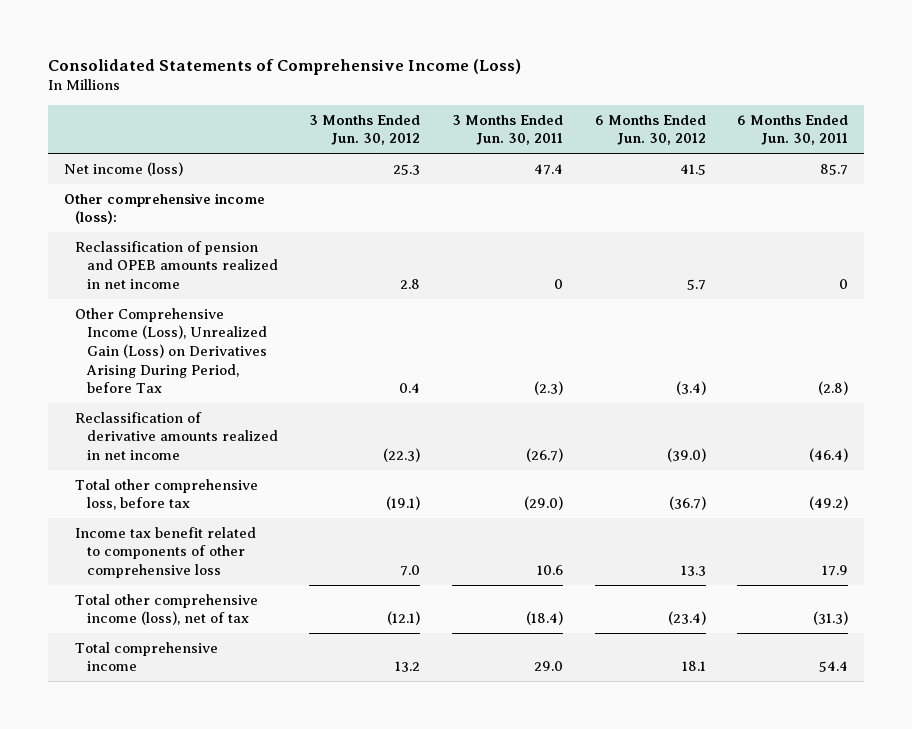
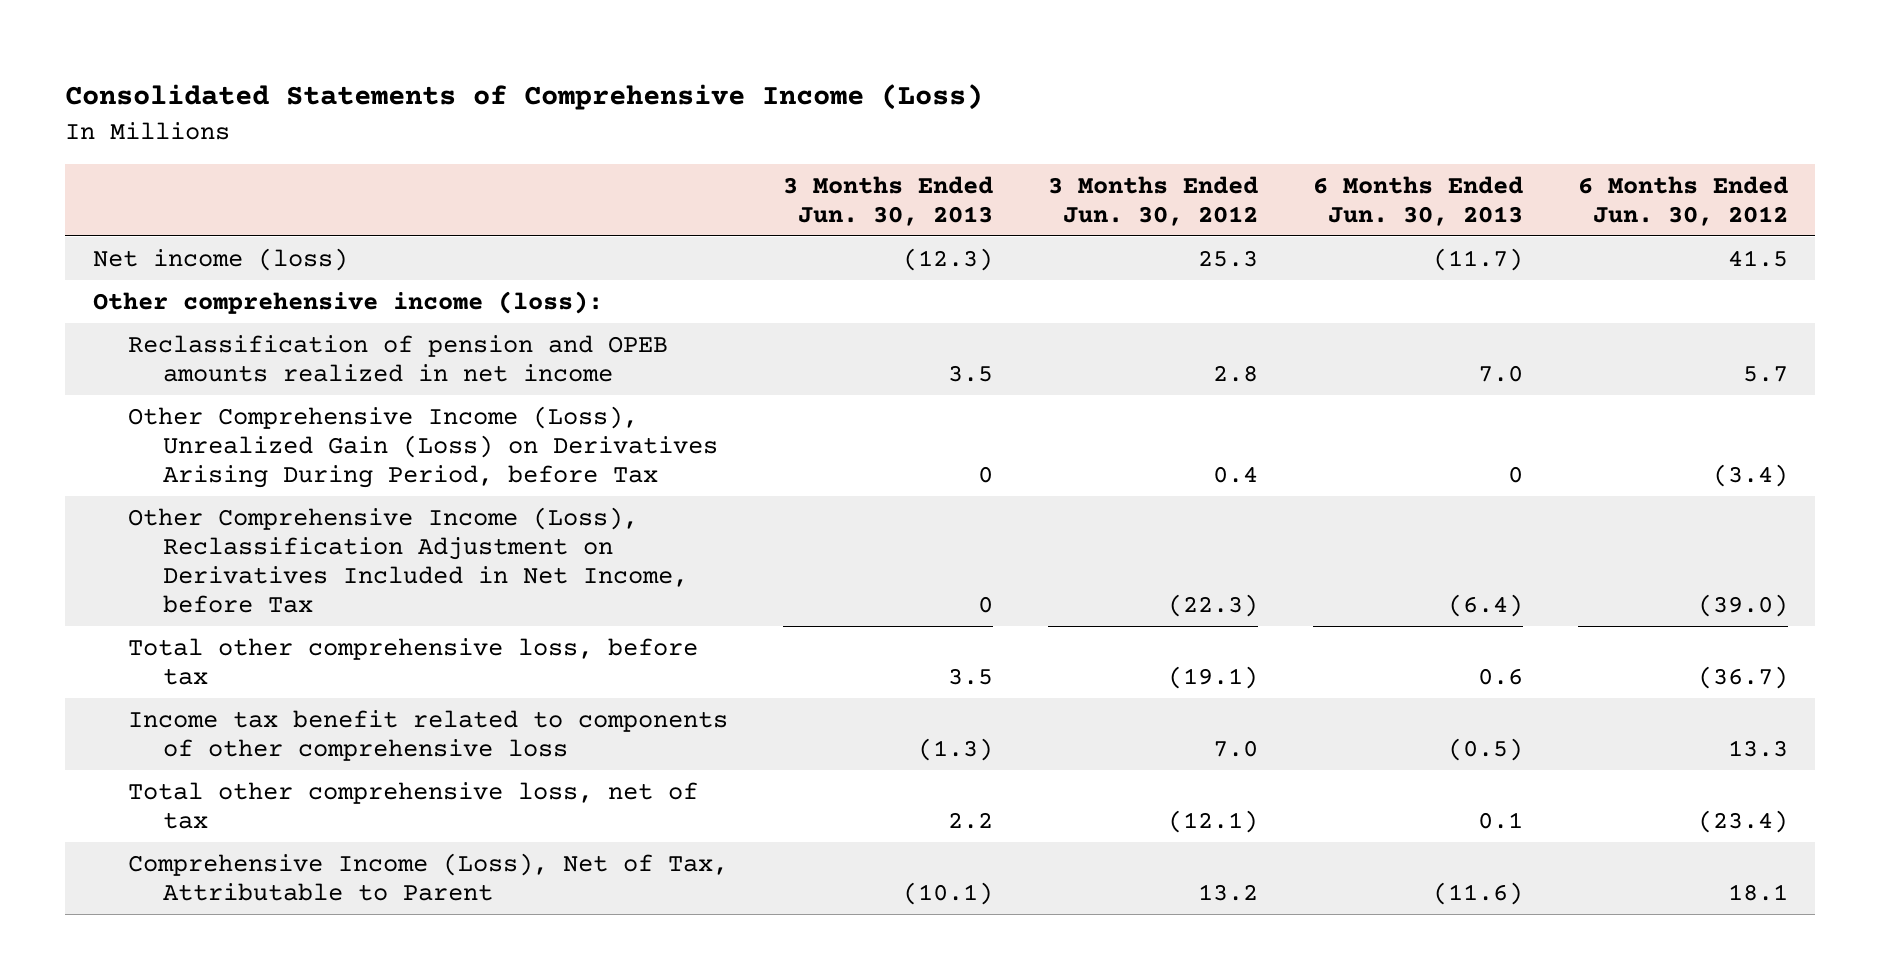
[452,114,564,146] 3 Months Ended Jun. 30, 2011 -> none
[737,114,849,146] 6 Months Ended Jun. 30, 2011 -> none
none -> [782,175,993,227] 3 Months Ended Jun. 30, 2013
none -> [1312,175,1523,227] 6 Months Ended Jun. 30, 2013
[75,411,278,460] Reclassification of derivative amounts realized in net income -> [127,506,689,614] Other Comprehensive Income (Loss), Reclassification Adjustment on Derivatives Included in Net Income, before Tax
[75,593,259,626] Total other comprehensive income (loss), net of tax -> [127,781,698,829] Total other comprehensive loss, net of tax
[75,641,219,672] Total comprehensive income -> [127,852,728,901] Comprehensive Income (Loss), Net of Tax, Attributable to Parent

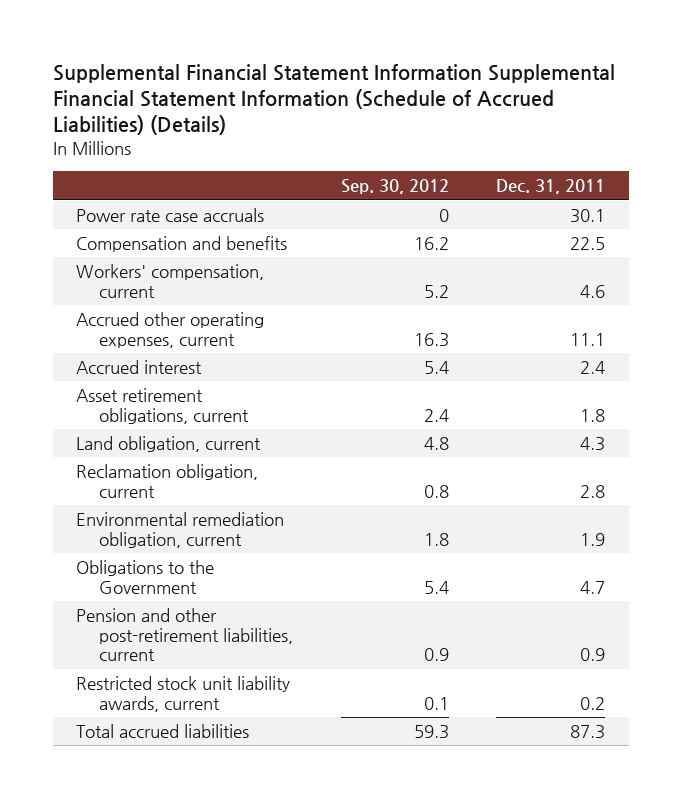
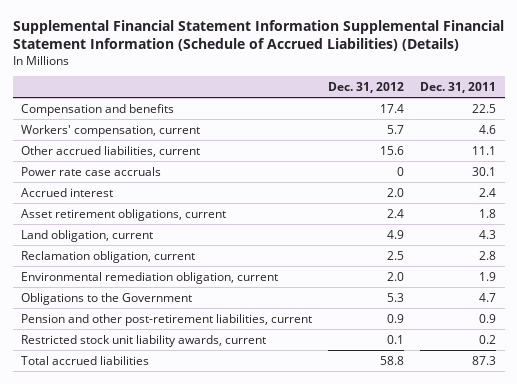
[340,179,449,195] Sep. 30, 2012 -> none
none -> [328,82,405,94] Dec. 31, 2012
[76,312,265,348] Accrued other operating expenses, current -> [20,145,200,157] Other accrued liabilities, current
[76,208,265,223] Power rate case accruals -> [20,166,161,176] Power rate case accruals

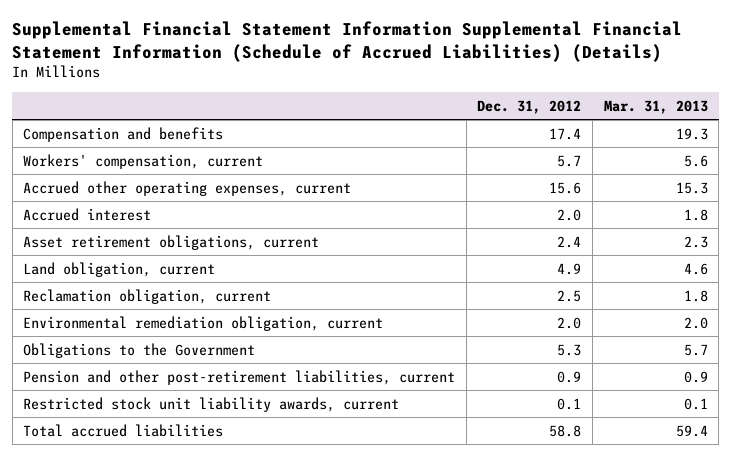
[420,82,497,94] Dec. 31, 2011 -> none
none -> [603,99,708,114] Mar. 31, 2013
[20,166,161,176] Power rate case accruals -> none
[20,145,200,157] Other accrued liabilities, current -> [23,180,352,196] Accrued other operating expenses, current

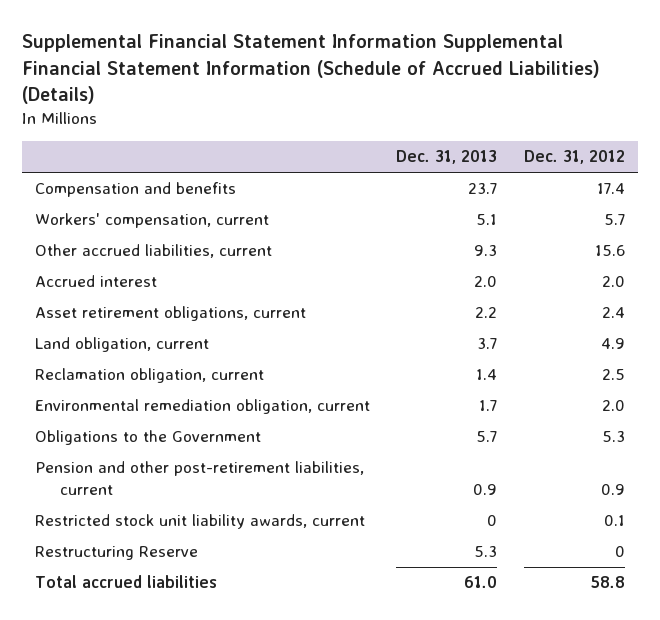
[603,99,708,114] Mar. 31, 2013 -> none
none -> [396,150,498,165] Dec. 31, 2013
[23,180,352,196] Accrued other operating expenses, current -> [34,244,272,259] Other accrued liabilities, current
none -> [34,546,198,561] Restructuring Reserve

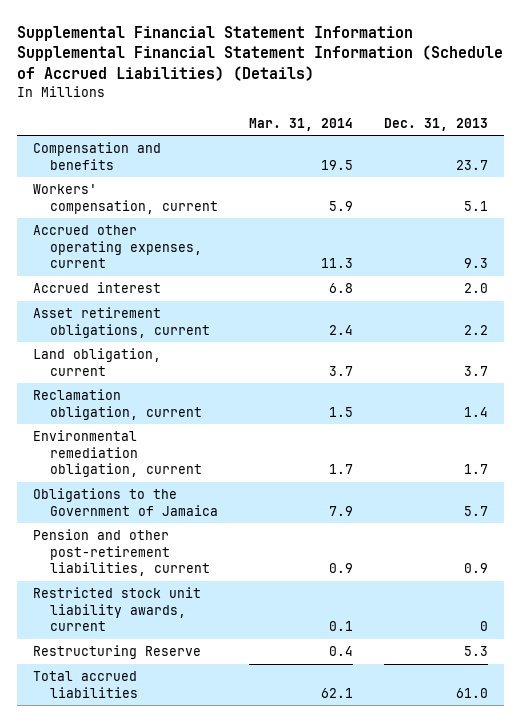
[523,150,625,165] Dec. 31, 2012 -> none
none -> [249,117,354,131] Mar. 31, 2014
[34,244,272,259] Other accrued liabilities, current -> [32,225,203,268] Accrued other operating expenses, current
[34,430,261,446] Obligations to the Government -> [32,488,219,516] Obligations to the Government of Jamaica

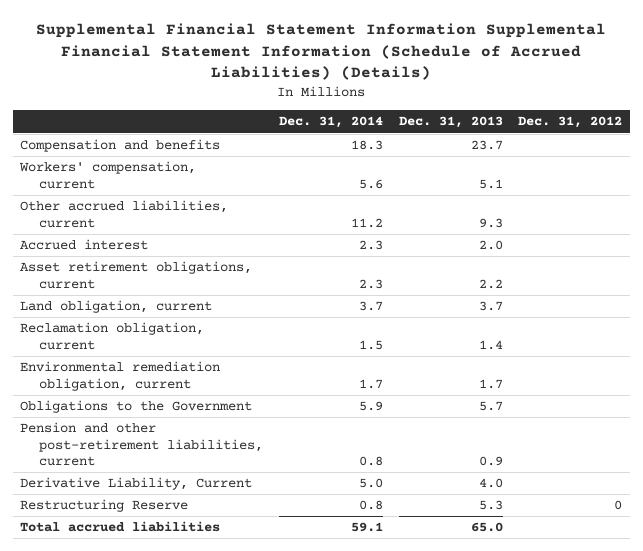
[249,117,354,131] Mar. 31, 2014 -> none
none -> [278,116,383,129] Dec. 31, 2014
none -> [518,116,623,129] Dec. 31, 2012
[32,225,203,268] Accrued other operating expenses, current -> [20,200,229,228] Other accrued liabilities, current
[32,488,219,516] Obligations to the Government of Jamaica -> [20,400,253,414] Obligations to the Government
[32,587,201,631] Restricted stock unit liability awards, current -> none
none -> [20,477,253,491] Derivative Liability, Current
[456,687,489,698] 61.0 -> [470,522,503,533] 65.0

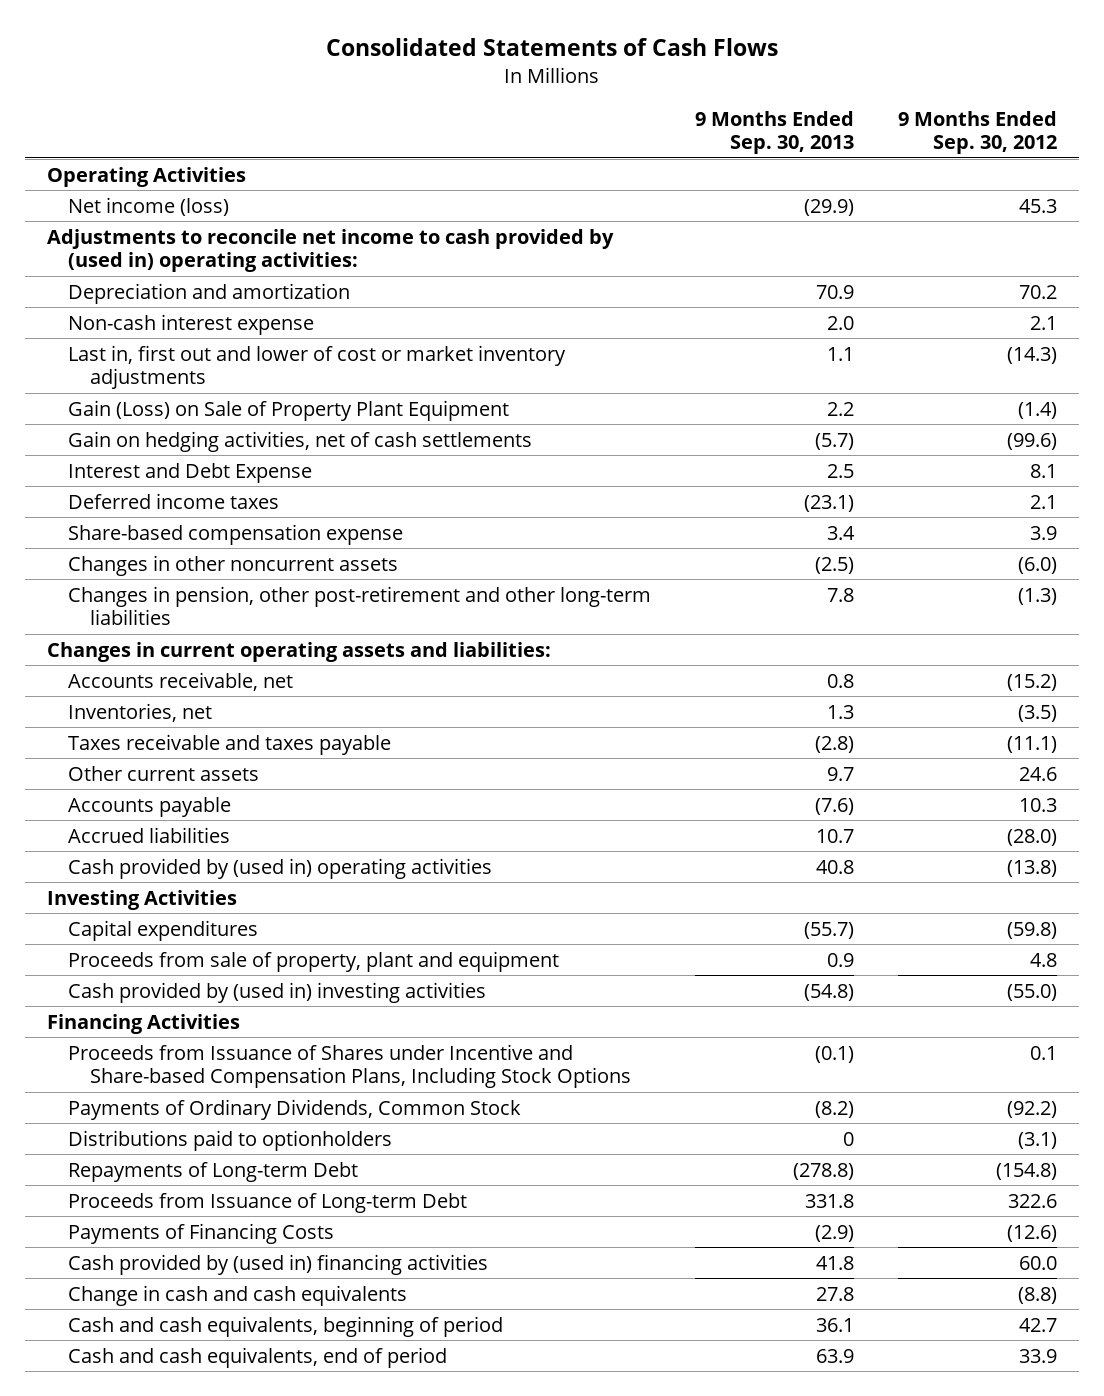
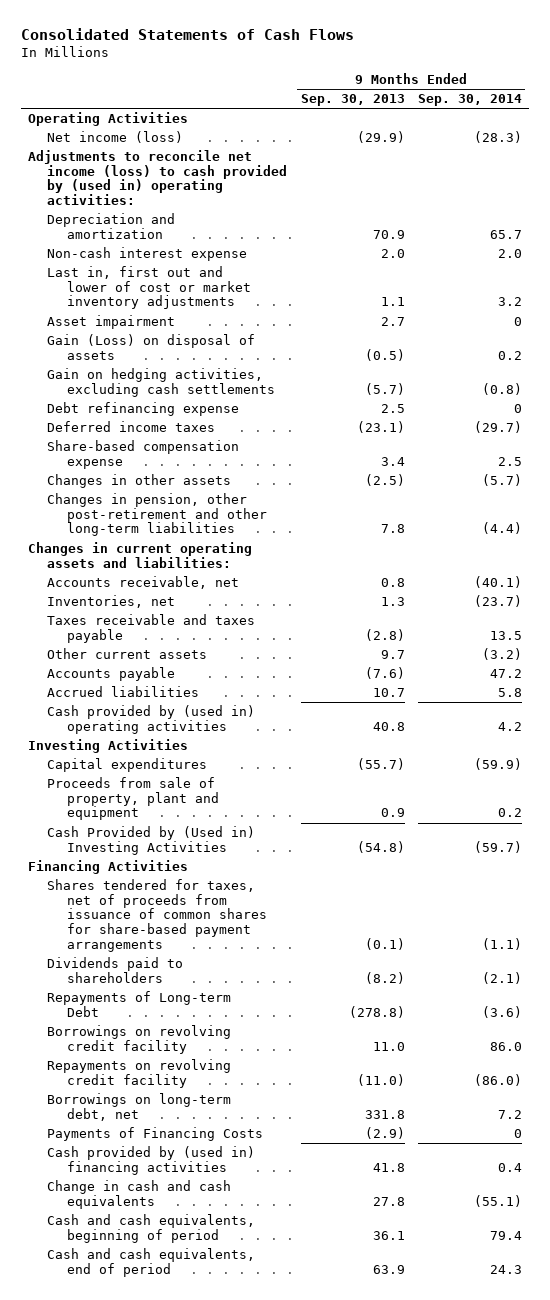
[898,111,1058,155] 9 Months Ended Sep. 30, 2012 -> none
none -> [418,94,523,107] Sep. 30, 2014
[46,228,614,273] Adjustments to reconcile net income to cash provided by (used in) operating activities: -> [27,150,288,206] Adjustments to reconcile net income (loss) to cash provided by (used in) operating activities:
none -> [47,315,176,330] Asset impairment
[68,399,510,421] Gain (Loss) on Sale of Property Plant Equipment -> [47,334,256,360] Gain (Loss) on disposal of assets
[827,401,855,416] 2.2 -> [364,348,405,361] (0.5)
[68,430,533,452] Gain on hedging activities, net of cash settlements -> [47,368,276,397] Gain on hedging activities, excluding cash settlements
[68,462,313,483] Interest and Debt Expense -> [47,402,240,417] Debt refinancing expense
[68,554,399,576] Changes in other noncurrent assets -> [47,474,232,489] Changes in other assets
[68,981,487,1003] Cash provided by (used in) investing activities -> [47,826,256,855] Cash Provided by (Used in) Investing Activities
[68,1043,632,1089] Proceeds from Issuance of Shares under Incentive and Share-based Compensation Plans, Including Stock Options -> none
[68,1129,393,1151] Distributions paid to optionholders -> none
none -> [47,879,268,952] Shares tendered for taxes, net of proceeds from issuance of common shares for share-based payment arrangements
[68,1098,522,1120] Payments of Ordinary Dividends, Common Stock -> [47,957,184,983] Dividends paid to shareholders
none -> [47,1025,232,1054] Borrowings on revolving credit facility
none -> [47,1059,232,1088] Repayments on revolving credit facility
[68,1192,468,1213] Proceeds from Issuance of Long-term Debt -> [47,1093,232,1121] Borrowings on long-term debt, net

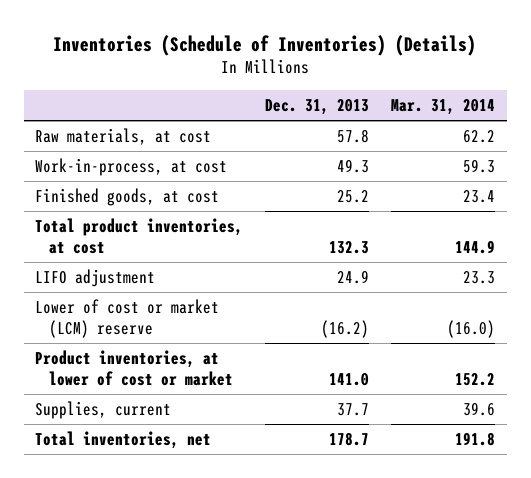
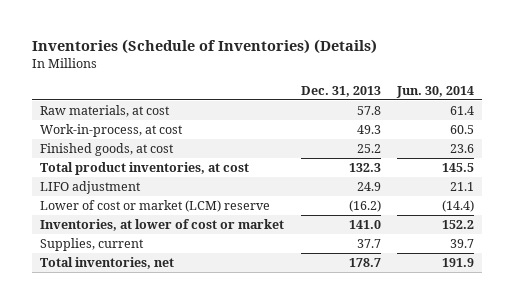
[391,99,496,116] Mar. 31, 2014 -> none
none -> [396,85,475,98] Jun. 30, 2014
[35,349,234,387] Product inventories, at lower of cost or market -> [40,219,285,232] Inventories, at lower of cost or market

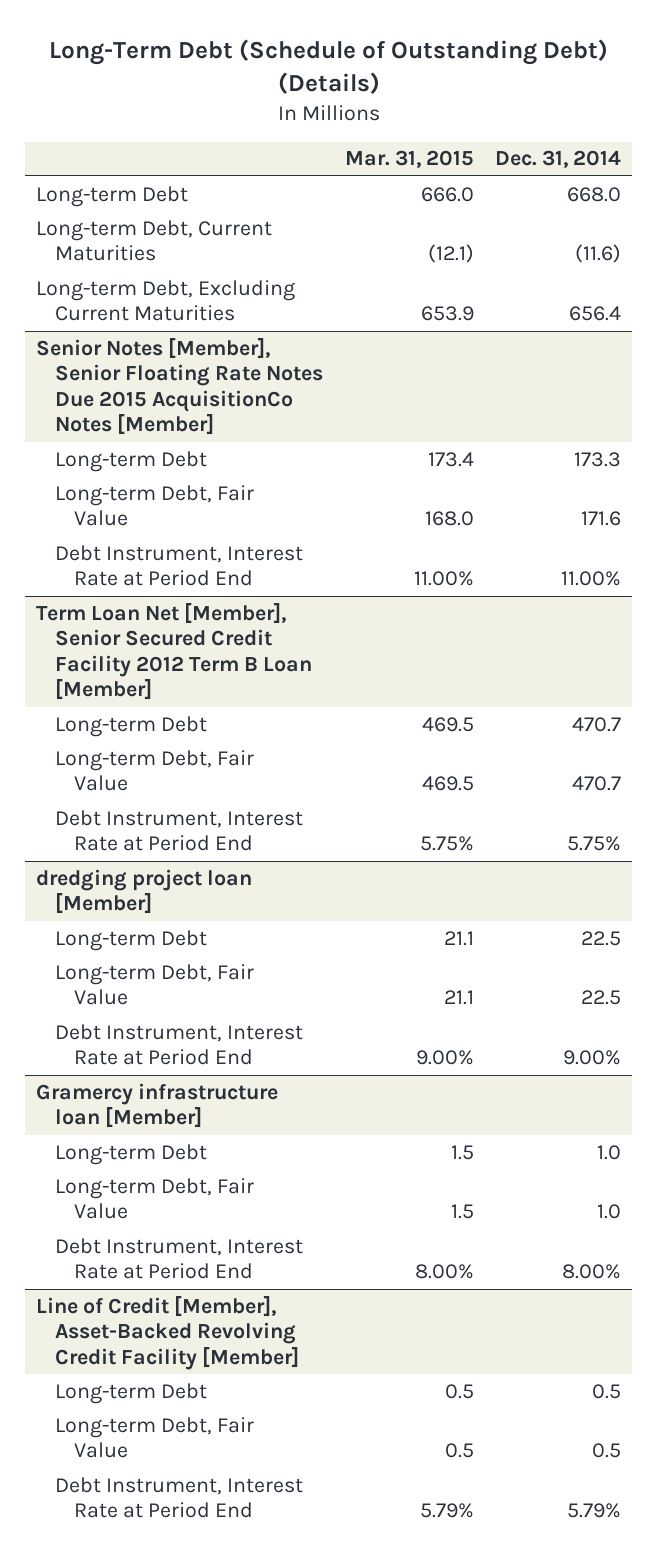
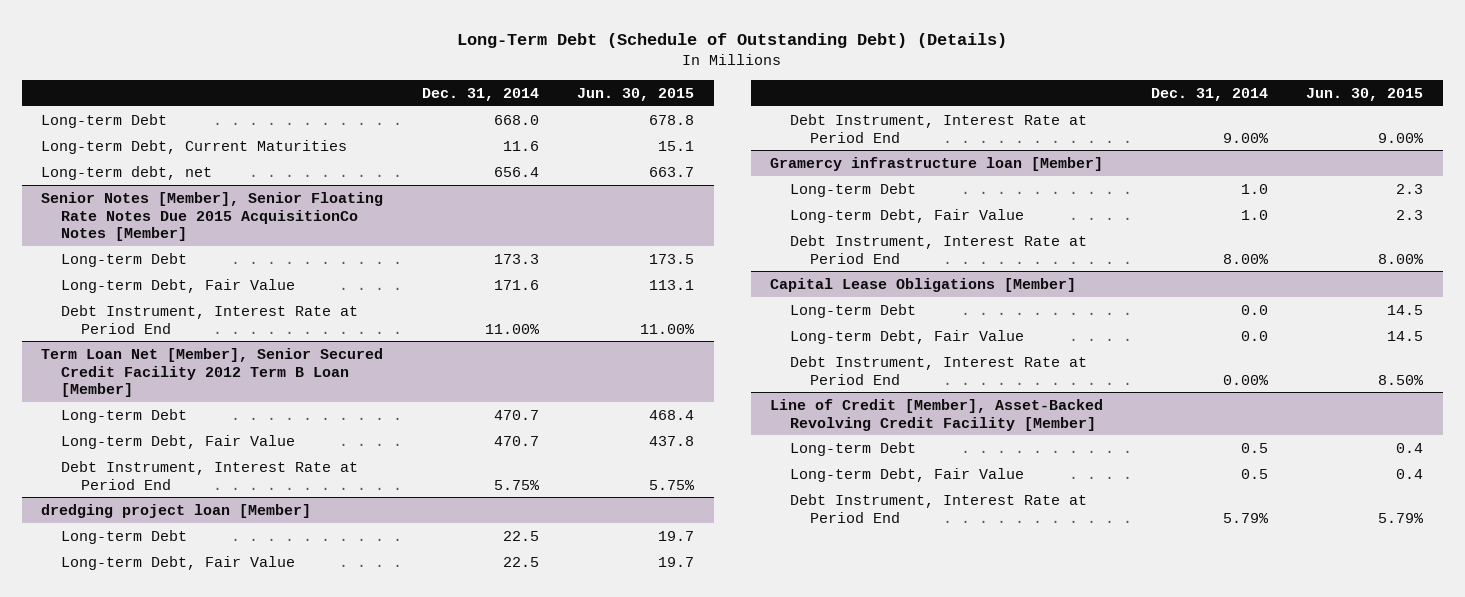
[344,150,474,169] Mar. 31, 2015 -> none
none -> [577,87,695,101] Jun. 30, 2015
[575,244,622,264] (11.6) -> [502,140,539,151] 11.6
[36,279,296,322] Long-term Debt, Excluding Current Maturities -> [41,165,213,180] Long-term debt, net
none -> [770,277,1077,292] Capital Lease Obligations [Member]
none -> [790,303,917,318] Long-term Debt
none -> [790,329,1025,344] Long-term Debt, Fair Value
none -> [790,355,1088,385] Debt Instrument, Interest Rate at Period End

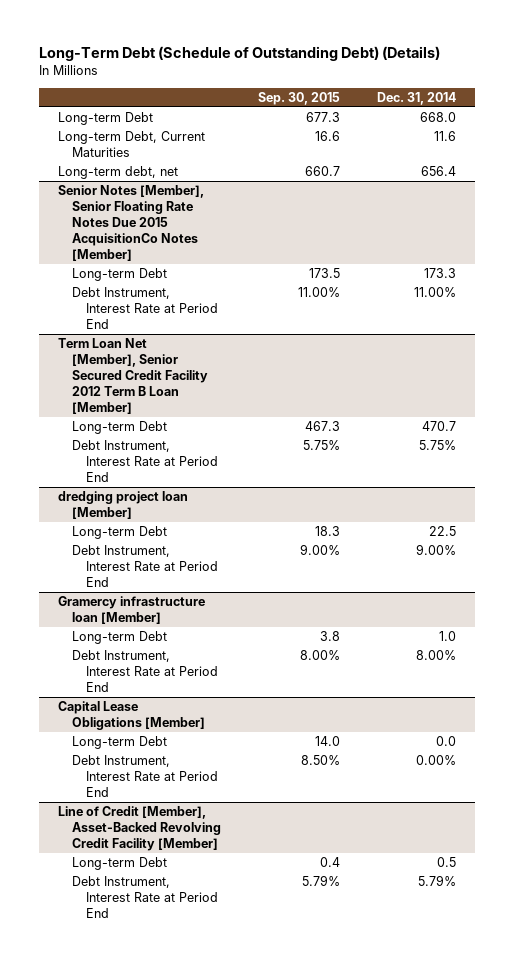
[577,87,695,101] Jun. 30, 2015 -> none
none -> [258,91,341,105] Sep. 30, 2015
[61,278,296,293] Long-term Debt, Fair Value -> none
[61,434,296,449] Long-term Debt, Fair Value -> none
[61,555,296,570] Long-term Debt, Fair Value -> none
[790,208,1025,223] Long-term Debt, Fair Value -> none
[790,329,1025,344] Long-term Debt, Fair Value -> none
[790,467,1025,482] Long-term Debt, Fair Value -> none

